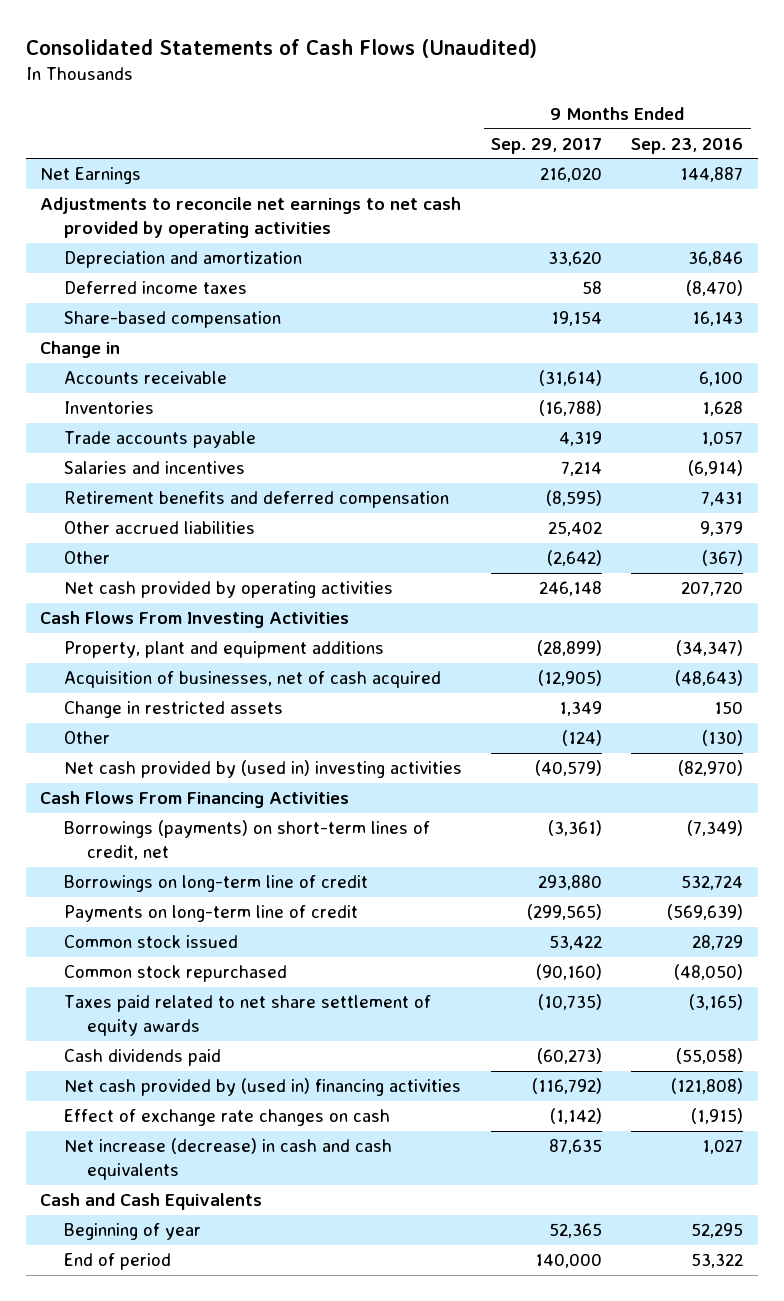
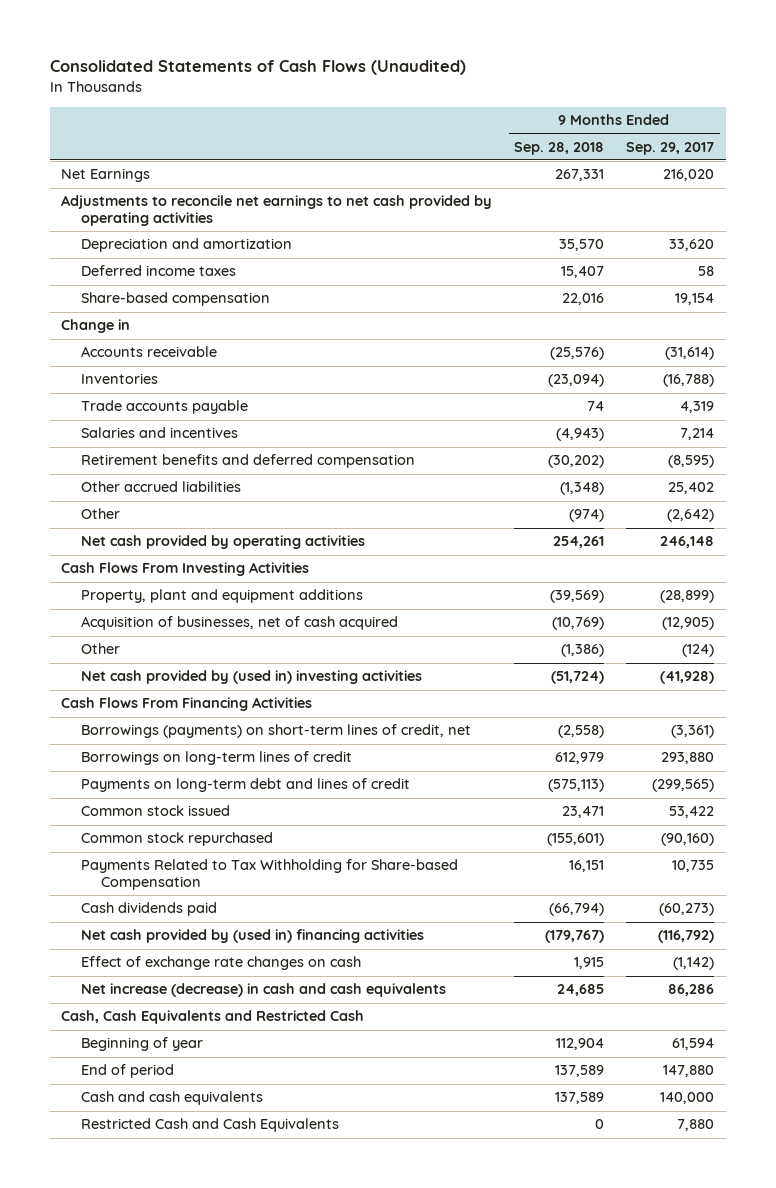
[631,137,744,154] Sep. 23, 2016 -> none
none -> [514,141,605,155] Sep. 28, 2018
[63,701,283,719] Change in restricted assets -> none
[535,760,603,777] (40,579) -> [660,671,715,685] (41,928)
[63,875,368,893] Borrowings on long-term line of credit -> [81,751,353,766] Borrowings on long-term lines of credit
[63,905,358,923] Payments on long-term line of credit -> [81,778,411,793] Payments on long-term debt and lines of credit
[63,995,431,1037] Taxes paid related to net share settlement of equity awards -> [81,859,459,891] Payments Related to Tax Withholding for Share-based Compensation
[538,994,603,1011] (10,735) -> [672,860,715,873] 10,735
[549,1139,603,1155] 87,635 -> [668,984,715,997] 86,286
[40,1193,263,1211] Cash and Cash Equivalents -> [61,1010,365,1025] Cash, Cash Equivalents and Restricted Cash
[549,1223,603,1239] 52,365 -> [672,1038,715,1051] 61,594
[535,1253,603,1269] 140,000 -> [663,1065,715,1078] 147,880
none -> [81,1091,264,1106] Cash and cash equivalents
none -> [81,1118,340,1133] Restricted Cash and Cash Equivalents

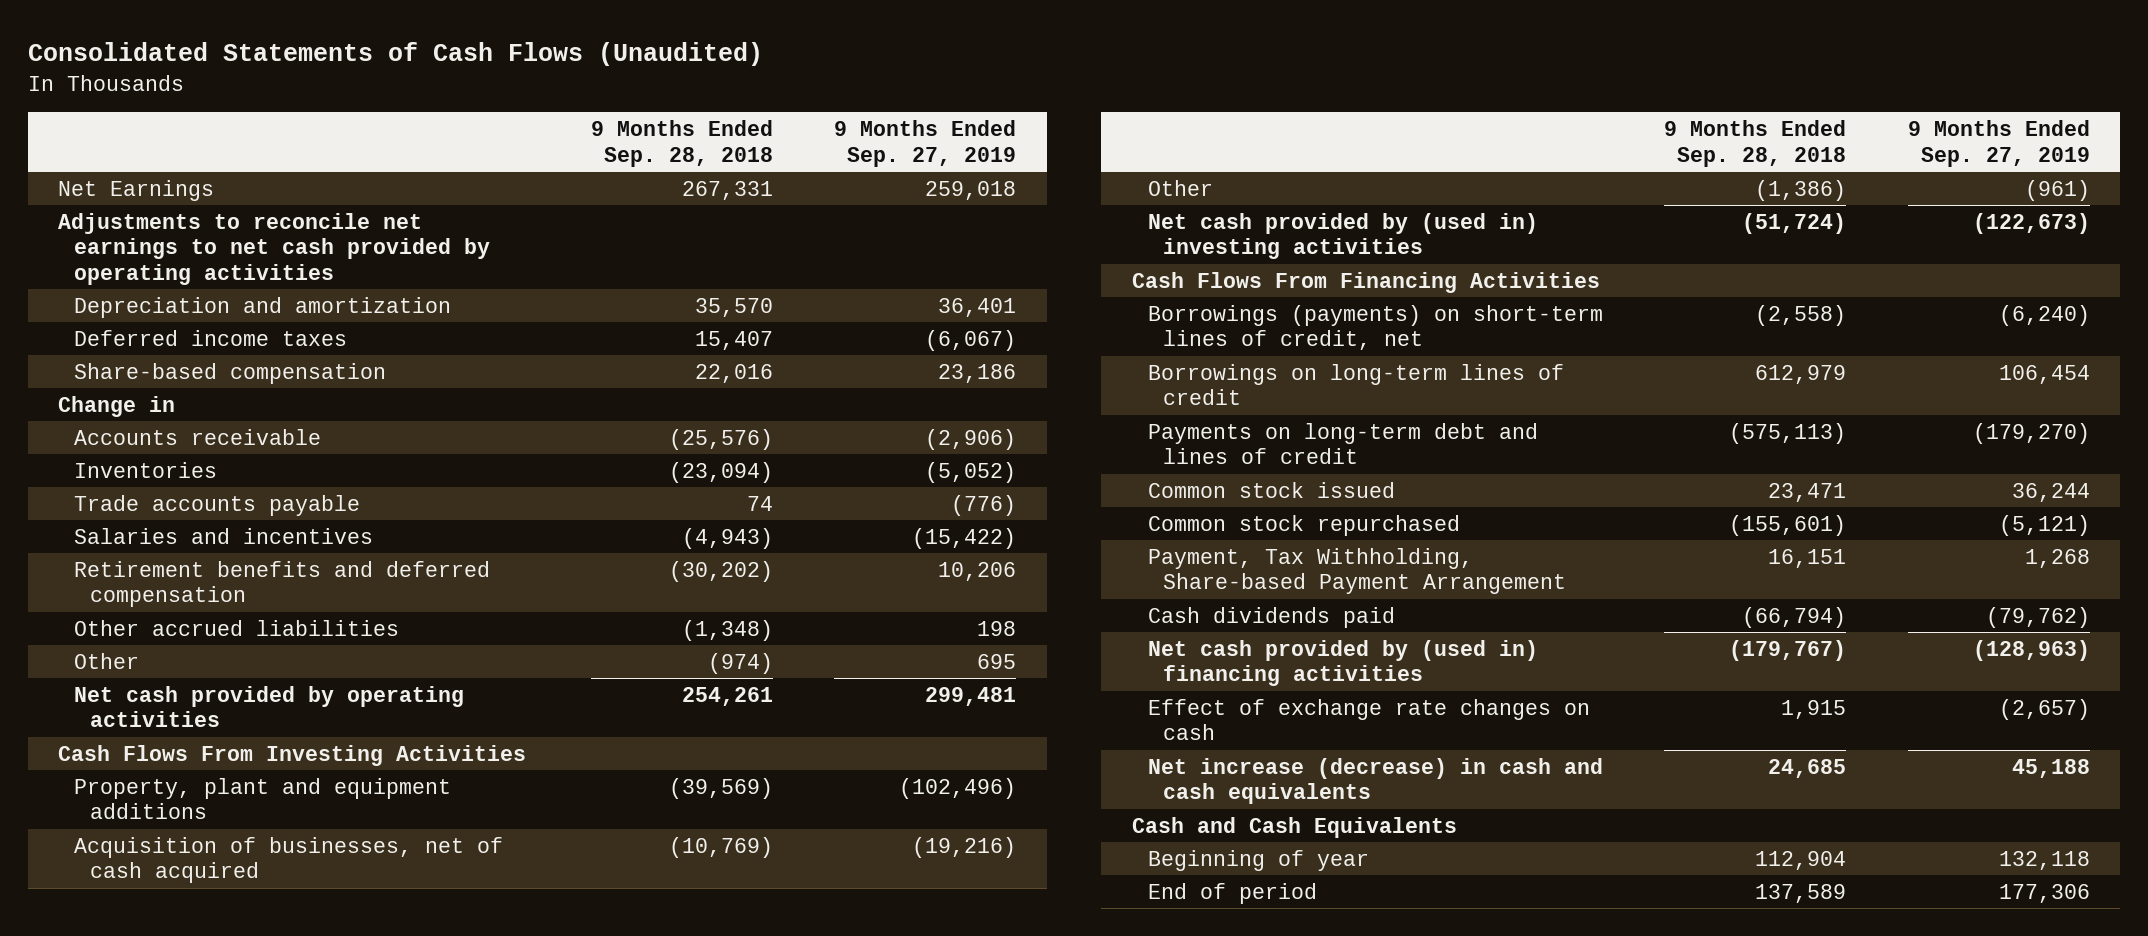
[626,141,715,155] Sep. 29, 2017 -> none
none -> [834,120,1017,167] 9 Months Ended Sep. 27, 2019
[81,859,459,891] Payments Related to Tax Withholding for Share-based Compensation -> [1147,547,1567,595] Payment, Tax Withholding, Share-based Payment Arrangement
[61,1010,365,1025] Cash, Cash Equivalents and Restricted Cash -> [1131,816,1457,838] Cash and Cash Equivalents
[81,1091,264,1106] Cash and cash equivalents -> none
[81,1118,340,1133] Restricted Cash and Cash Equivalents -> none

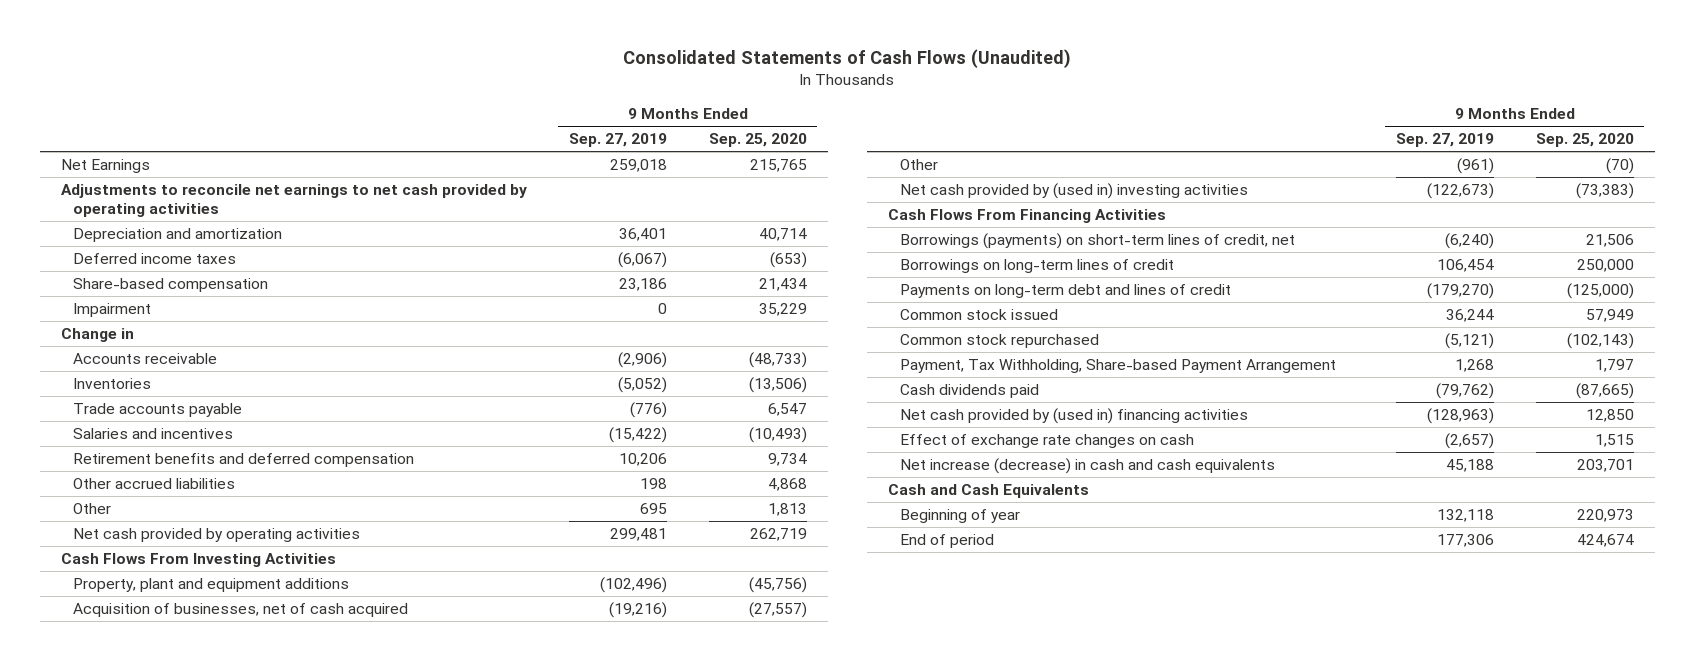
[590,120,773,167] 9 Months Ended Sep. 28, 2018 -> none
none -> [708,133,807,148] Sep. 25, 2020
none -> [72,303,151,318] Impairment

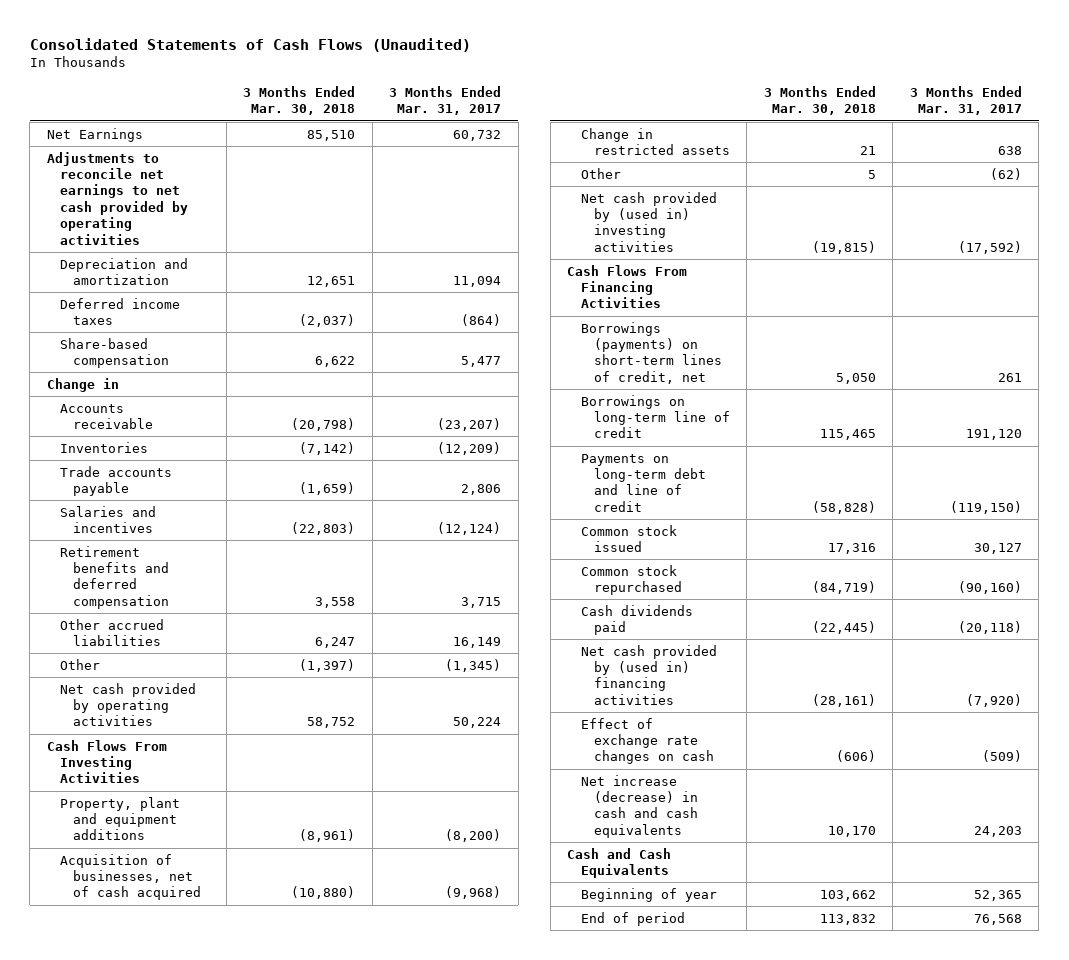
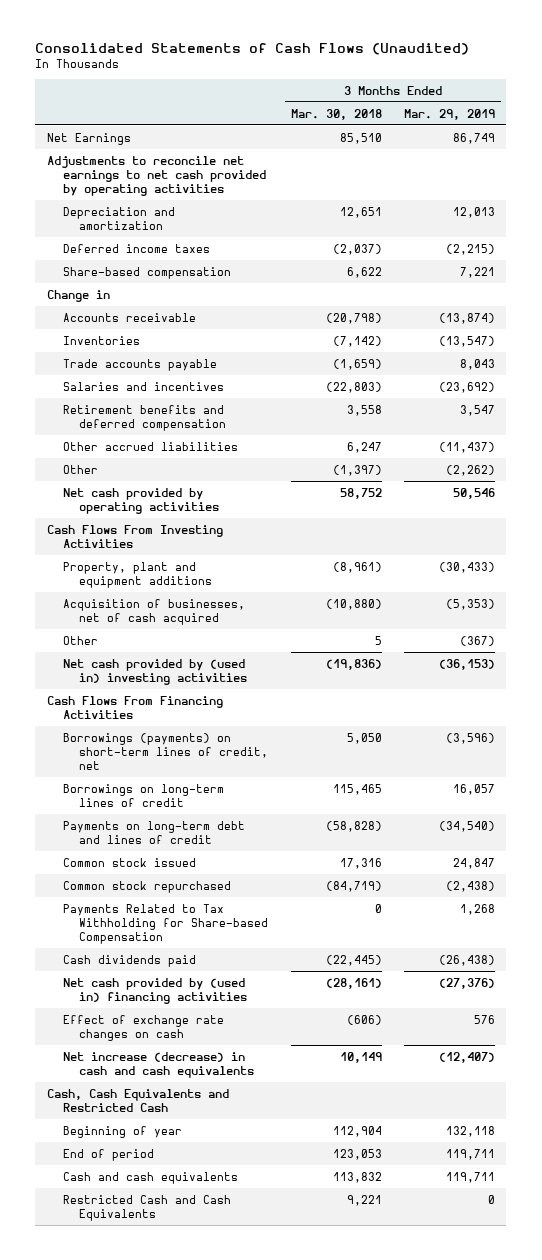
[389,86,502,116] 3 Months Ended Mar. 31, 2017 -> none
none -> [404,108,496,120] Mar. 29, 2019
[580,127,730,156] Change in restricted assets -> none
[811,240,876,254] (19,815) -> [325,658,382,670] (19,836)
[580,394,730,439] Borrowings on long-term line of credit -> [63,783,225,807] Borrowings on long-term lines of credit
[580,453,706,512] Payments on long-term debt and line of credit -> [63,820,246,844] Payments on long-term debt and lines of credit
none -> [63,903,269,945] Payments Related to Tax Withholding for Share-based Compensation
[827,825,876,837] 10,170 -> [339,1051,382,1063] 10,149
[567,847,672,879] Cash and Cash Equivalents -> [46,1088,229,1112] Cash, Cash Equivalents and Restricted Cash
[819,889,876,901] 103,662 -> [332,1125,382,1137] 112,904
[819,913,876,925] 113,832 -> [332,1148,382,1160] 123,053
none -> [63,1171,239,1184] Cash and cash equivalents
none -> [63,1194,232,1221] Restricted Cash and Cash Equivalents

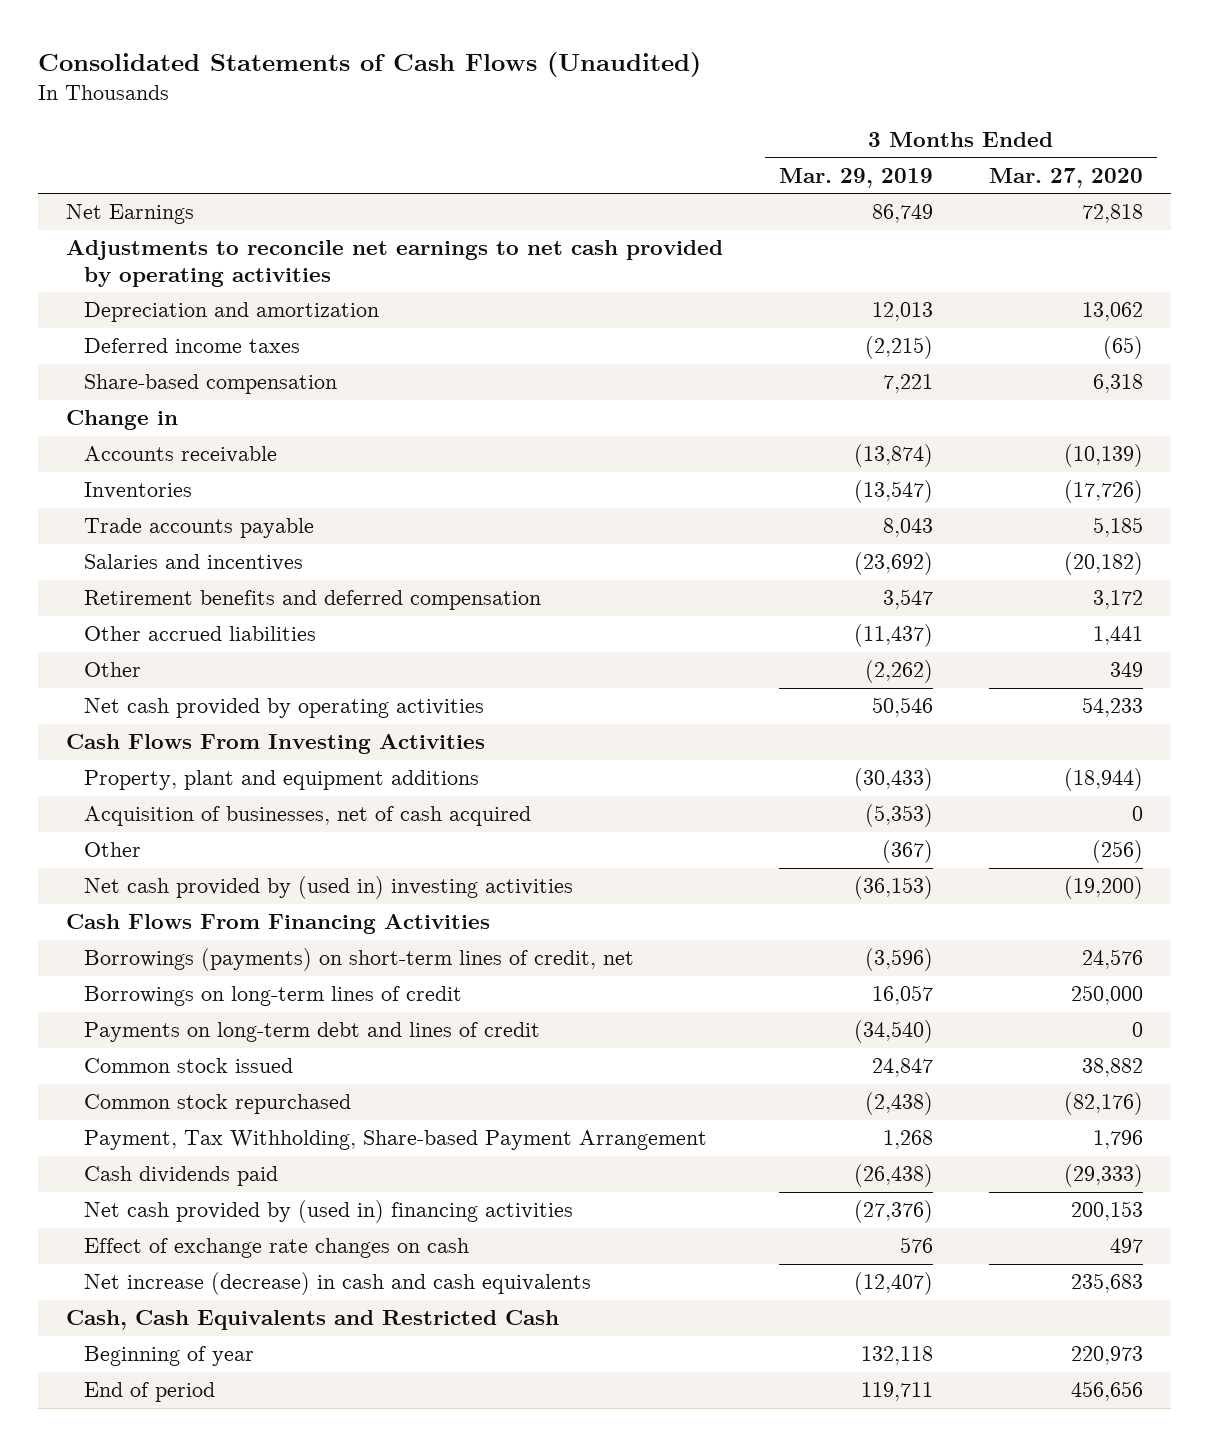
[290,108,382,120] Mar. 30, 2018 -> none
none -> [988,167,1143,188] Mar. 27, 2020
[63,903,269,945] Payments Related to Tax Withholding for Share-based Compensation -> [83,1130,707,1151] Payment, Tax Withholding, Share-based Payment Arrangement
[63,1171,239,1184] Cash and cash equivalents -> none
[63,1194,232,1221] Restricted Cash and Cash Equivalents -> none

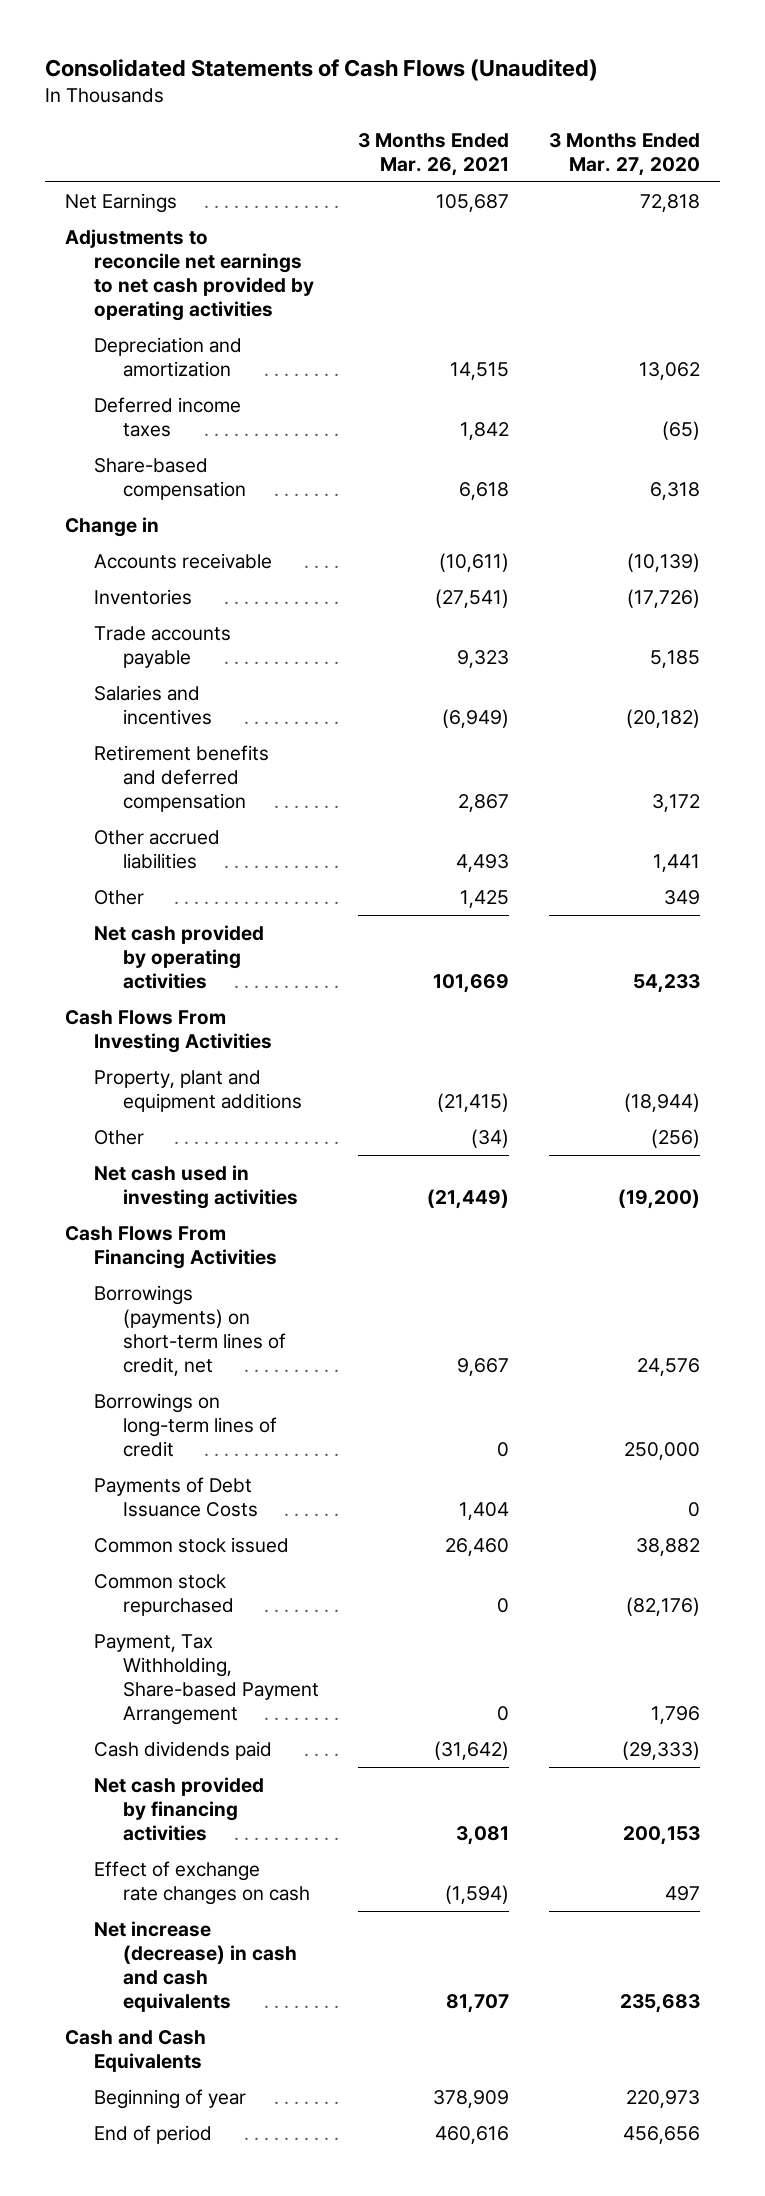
[778,167,933,188] Mar. 29, 2019 -> none
none -> [358,132,510,176] 3 Months Ended Mar. 26, 2021
[83,806,531,827] Acquisition of businesses, net of cash acquired -> none
[83,876,573,900] Net cash provided by (used in) investing activities -> [93,1165,298,1210] Net cash used in investing activities
[83,1022,540,1043] Payments on long-term debt and lines of credit -> none
none -> [93,1477,258,1518] Payments of Debt Issuance Costs
[83,1200,573,1224] Net cash provided by (used in) financing activities -> [93,1777,264,1841] Net cash provided by financing activities
[65,1310,559,1331] Cash, Cash Equivalents and Restricted Cash -> [65,2030,207,2073] Cash and Cash Equivalents

